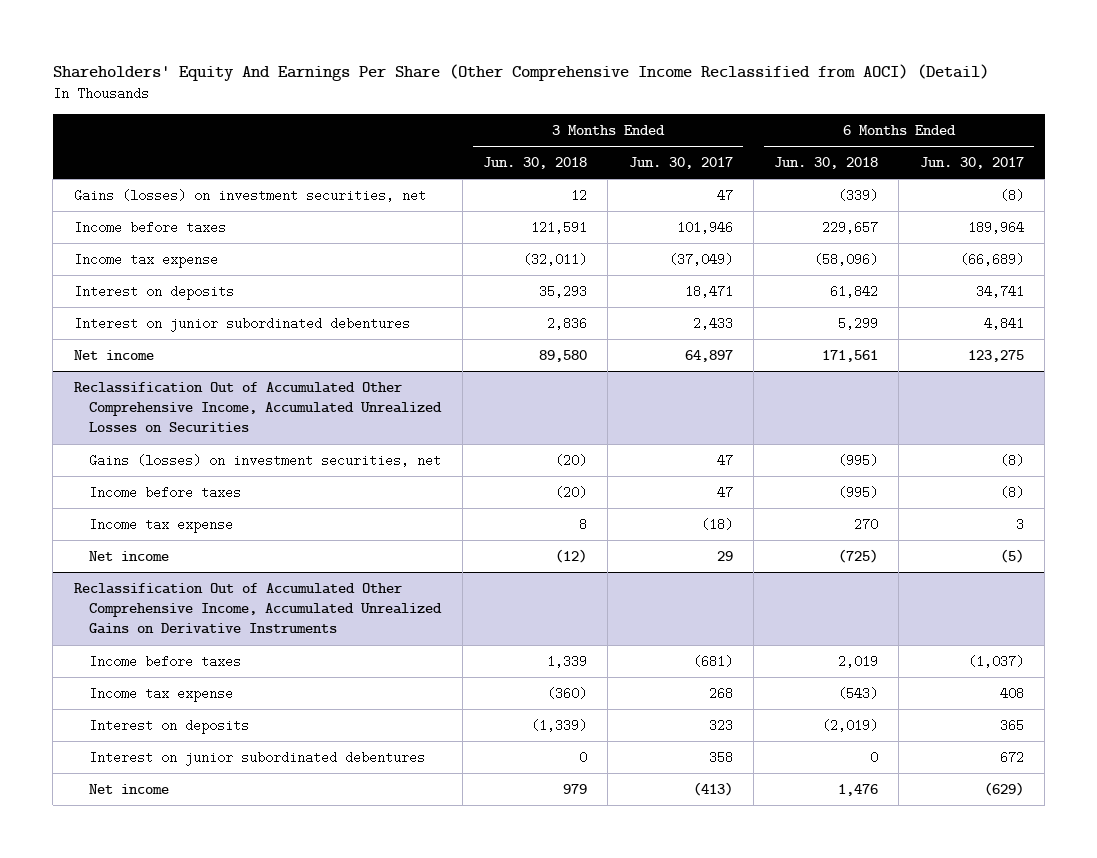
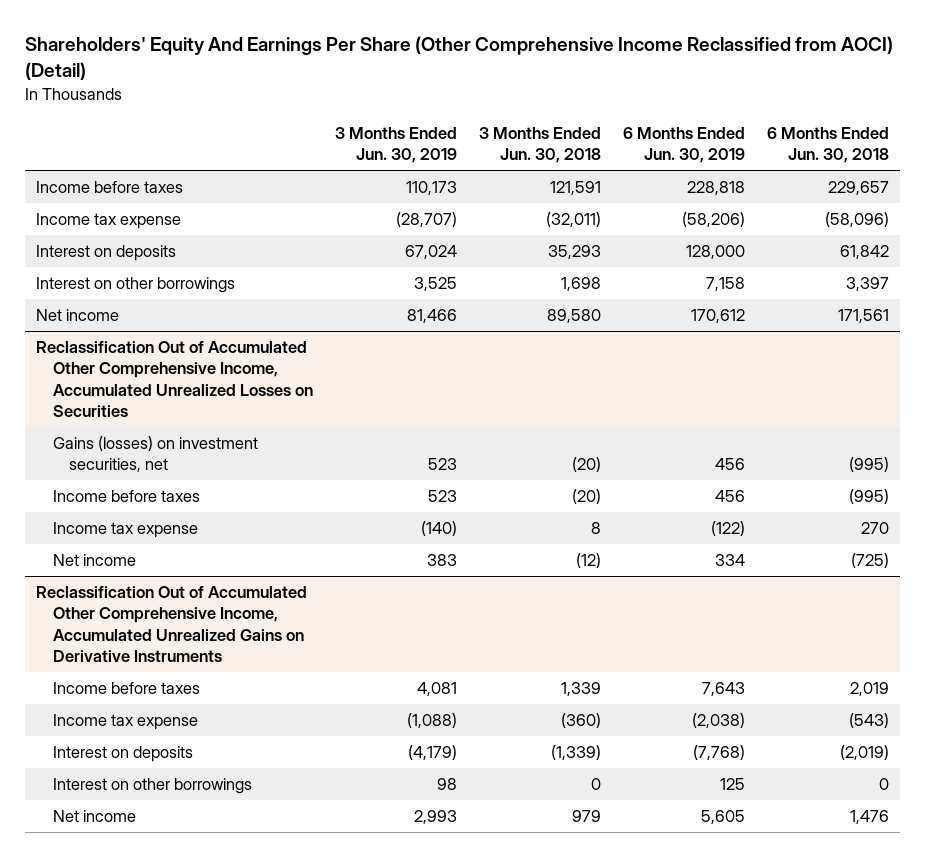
[628,156,733,169] Jun. 30, 2017 -> none
[919,156,1024,169] Jun. 30, 2017 -> none
none -> [334,126,457,164] 3 Months Ended Jun. 30, 2019
none -> [622,126,745,164] 6 Months Ended Jun. 30, 2019
[73,188,426,202] Gains (losses) on investment securities, net -> none
[73,316,410,332] Interest on junior subordinated debentures -> none
none -> [36,277,236,294] Interest on other borrowings
[89,750,426,766] Interest on junior subordinated debentures -> none
none -> [52,778,252,795] Interest on other borrowings

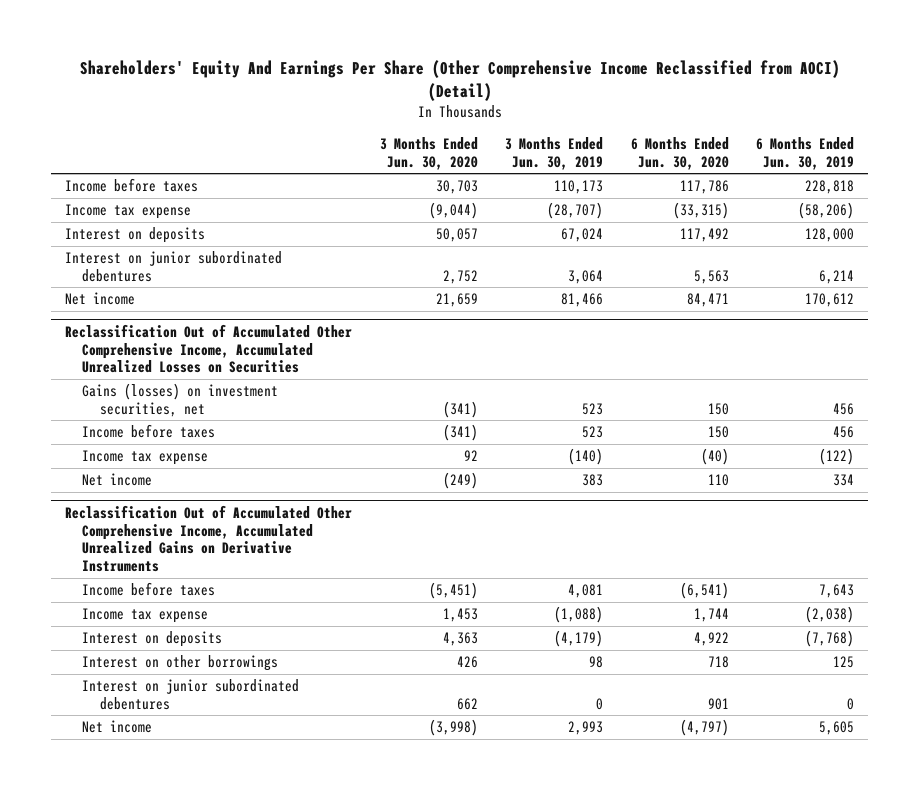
[478,126,601,164] 3 Months Ended Jun. 30, 2018 -> none
[766,126,889,164] 6 Months Ended Jun. 30, 2018 -> none
none -> [379,136,478,170] 3 Months Ended Jun. 30, 2020
none -> [630,136,729,170] 6 Months Ended Jun. 30, 2020
[36,277,236,294] Interest on other borrowings -> none
none -> [64,251,282,282] Interest on junior subordinated debentures
none -> [82,679,300,710] Interest on junior subordinated debentures

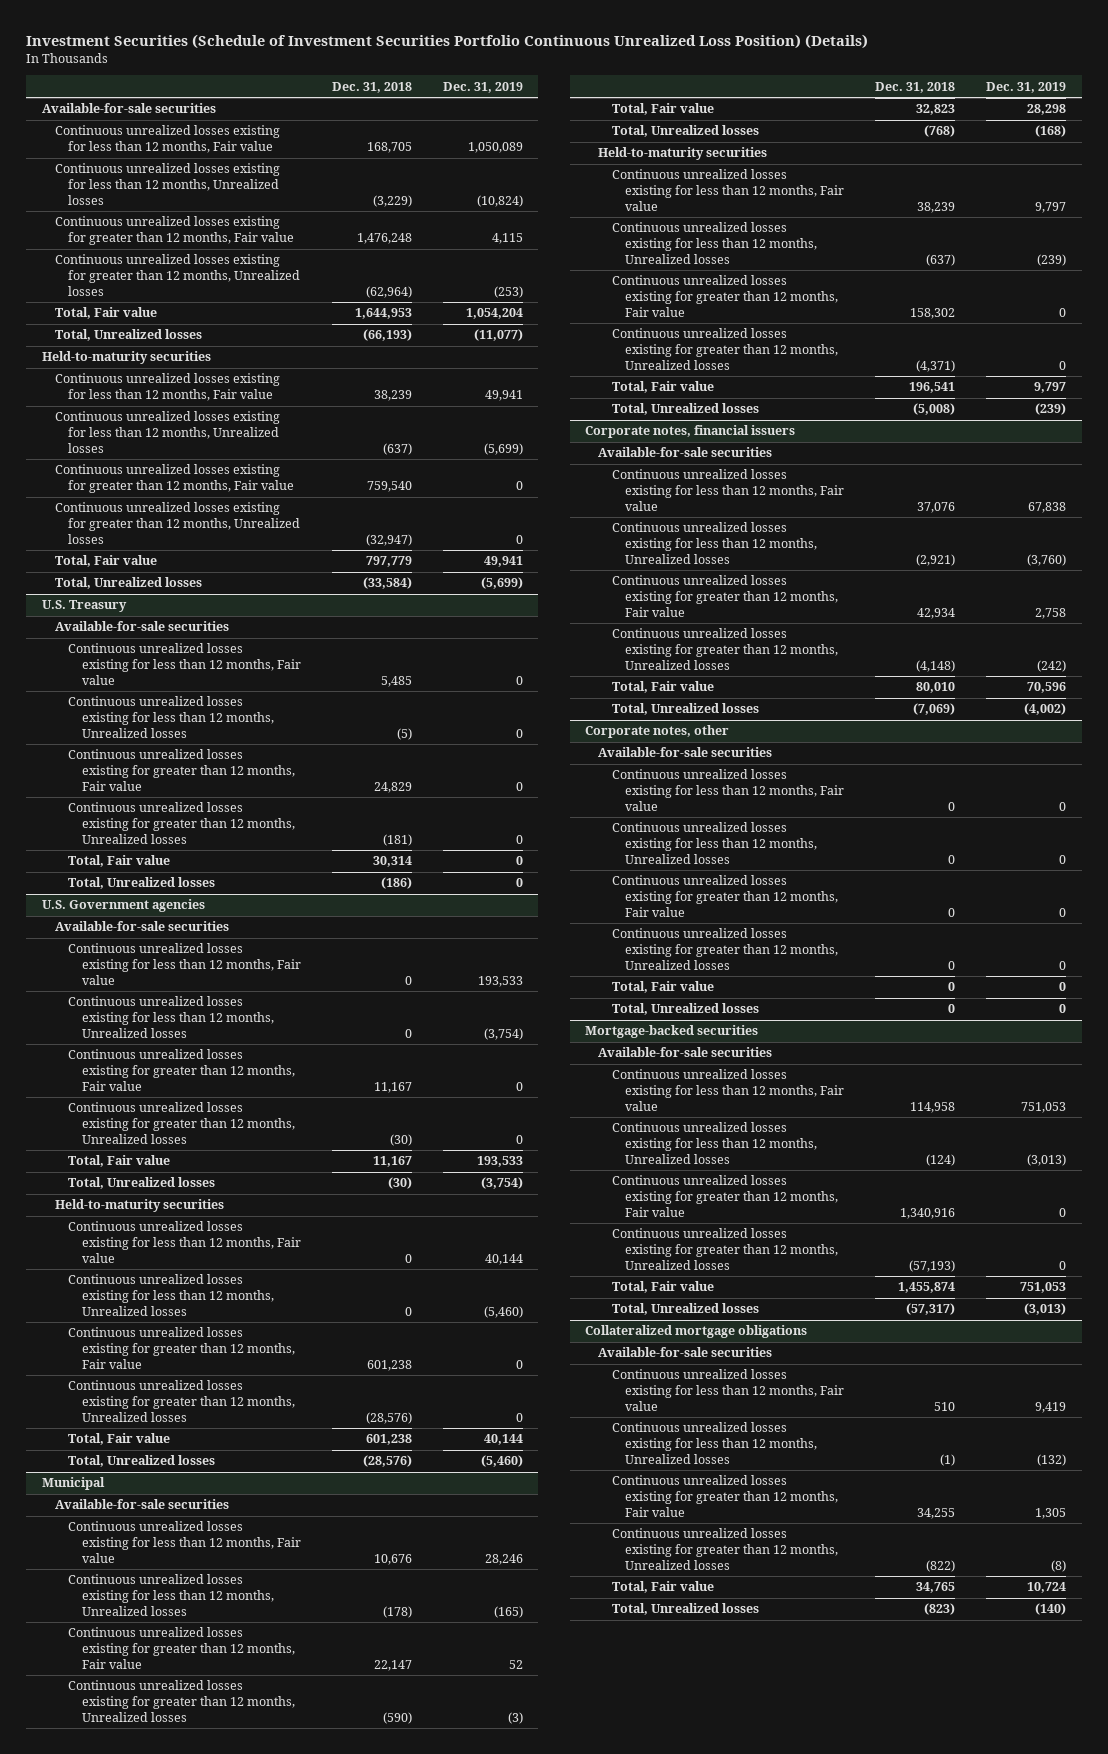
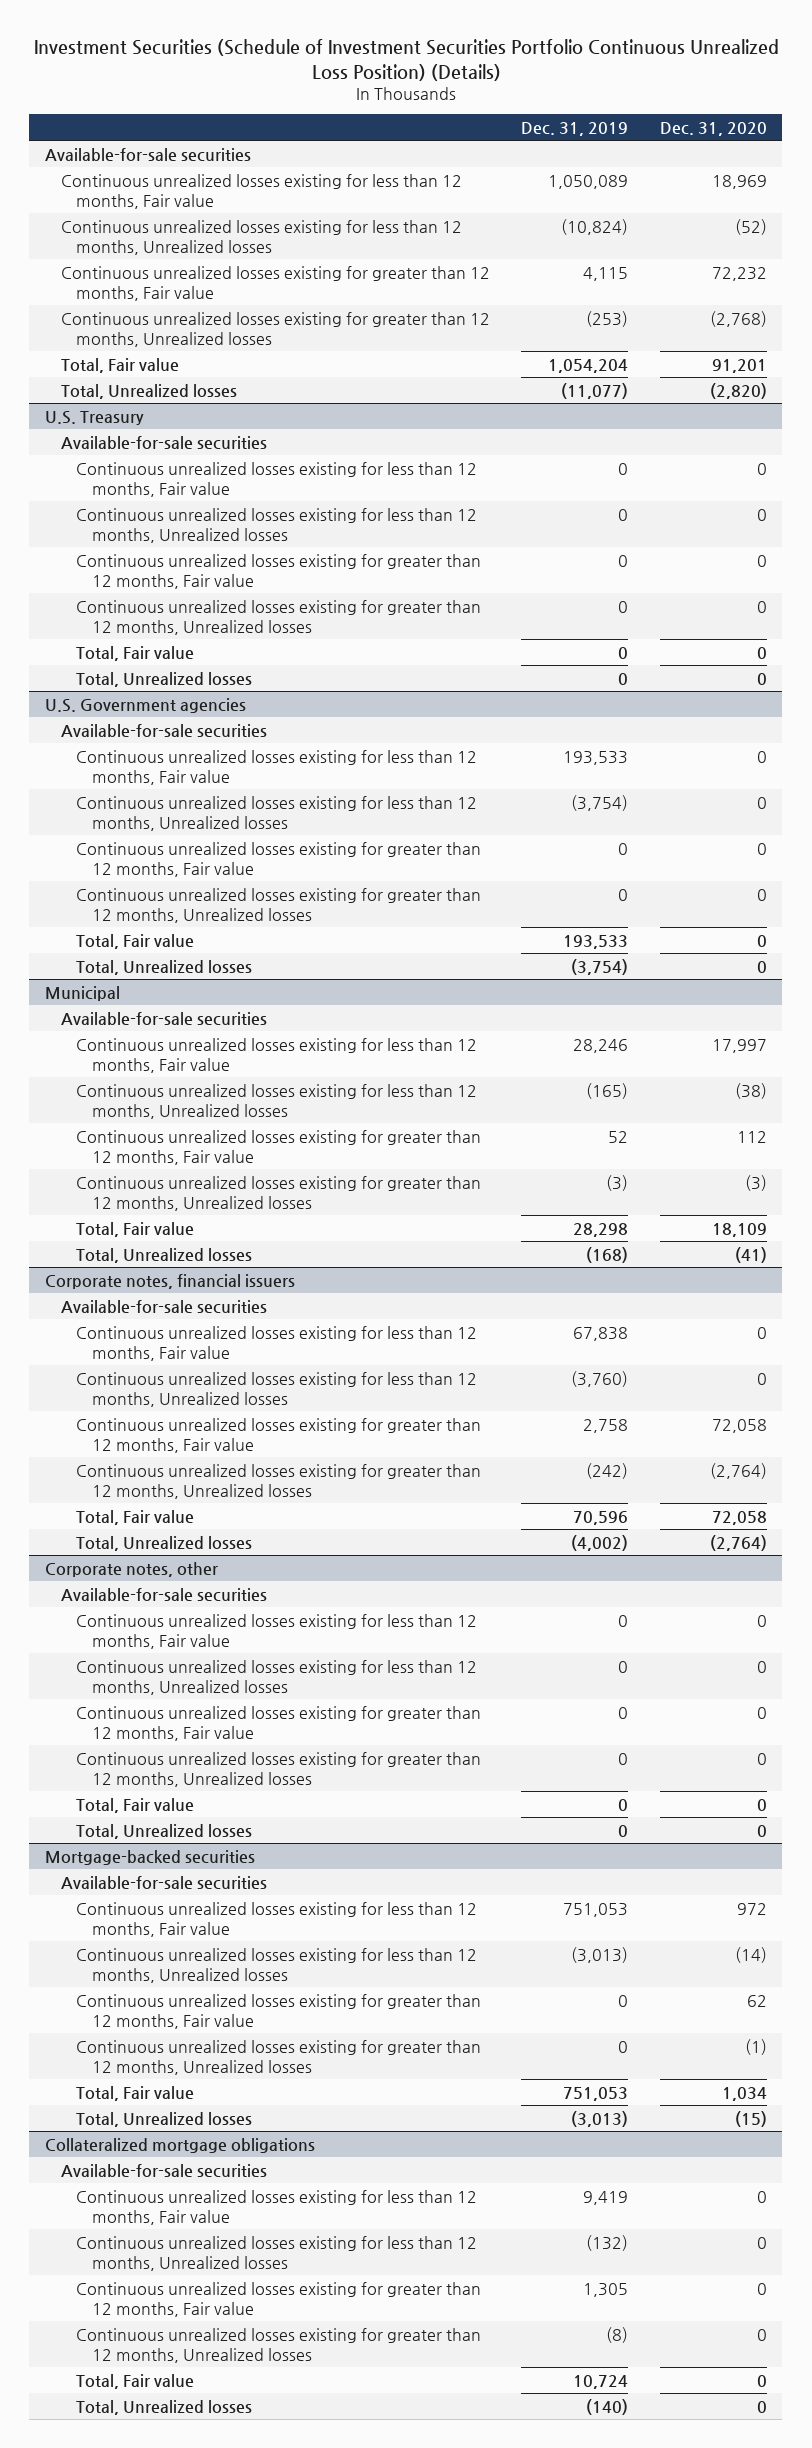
[331,81,412,93] Dec. 31, 2018 -> none
none -> [659,121,767,136] Dec. 31, 2020
[41,351,211,365] Held-to-maturity securities -> none
[54,373,280,402] Continuous unrealized losses existing for less than 12 months, Fair value -> none
[54,411,280,454] Continuous unrealized losses existing for less than 12 months, Unrealized losses -> none
[54,464,295,494] Continuous unrealized losses existing for greater than 12 months, Fair value -> none
[54,502,301,545] Continuous unrealized losses existing for greater than 12 months, Unrealized losses -> none
[54,555,157,568] Total, Fair value -> none
[54,577,202,590] Total, Unrealized losses -> none
[54,1199,224,1213] Held-to-maturity securities -> none
[68,1221,301,1264] Continuous unrealized losses existing for less than 12 months, Fair value -> none
[68,1274,274,1317] Continuous unrealized losses existing for less than 12 months, Unrealized losses -> none
[68,1327,295,1370] Continuous unrealized losses existing for greater than 12 months, Fair value -> none
[68,1380,295,1423] Continuous unrealized losses existing for greater than 12 months, Unrealized losses -> none
[68,1433,171,1446] Total, Fair value -> none
[68,1455,216,1468] Total, Unrealized losses -> none
[598,147,768,161] Held-to-maturity securities -> none
[611,169,845,212] Continuous unrealized losses existing for less than 12 months, Fair value -> none
[611,222,818,265] Continuous unrealized losses existing for less than 12 months, Unrealized losses -> none
[611,275,839,318] Continuous unrealized losses existing for greater than 12 months, Fair value -> none
[611,328,839,371] Continuous unrealized losses existing for greater than 12 months, Unrealized losses -> none
[611,381,714,394] Total, Fair value -> none
[611,403,759,416] Total, Unrealized losses -> none

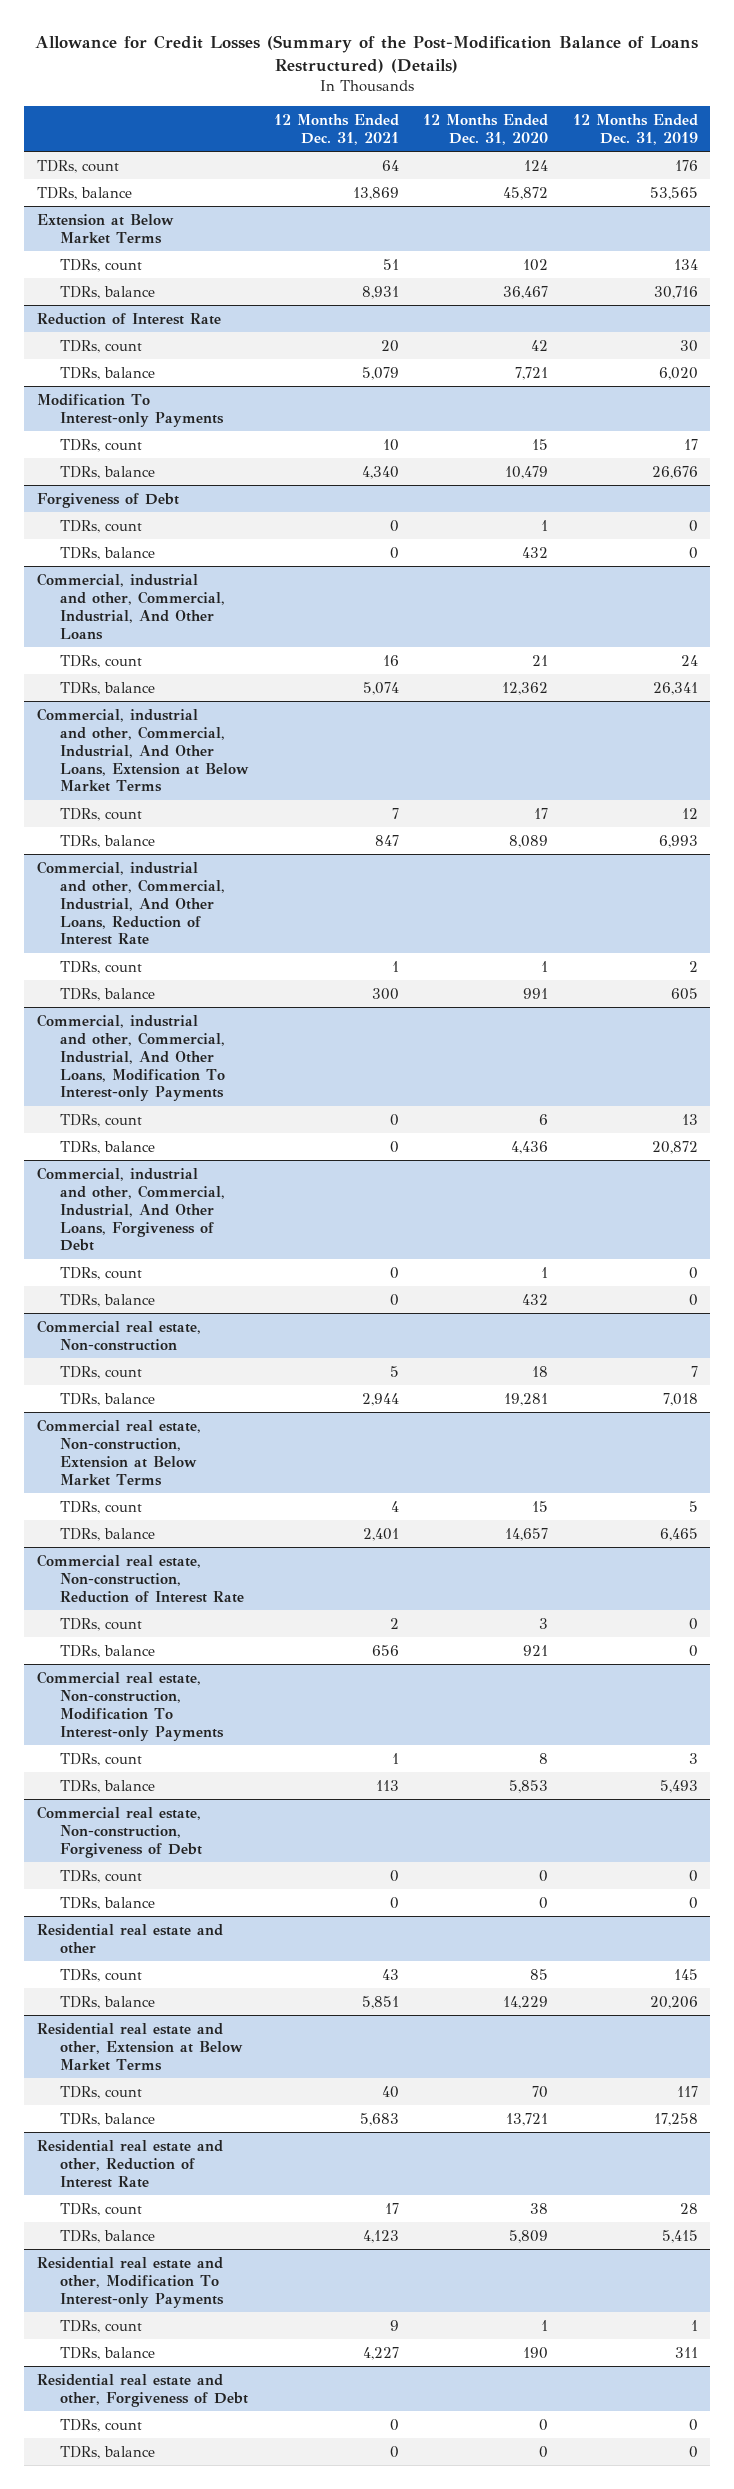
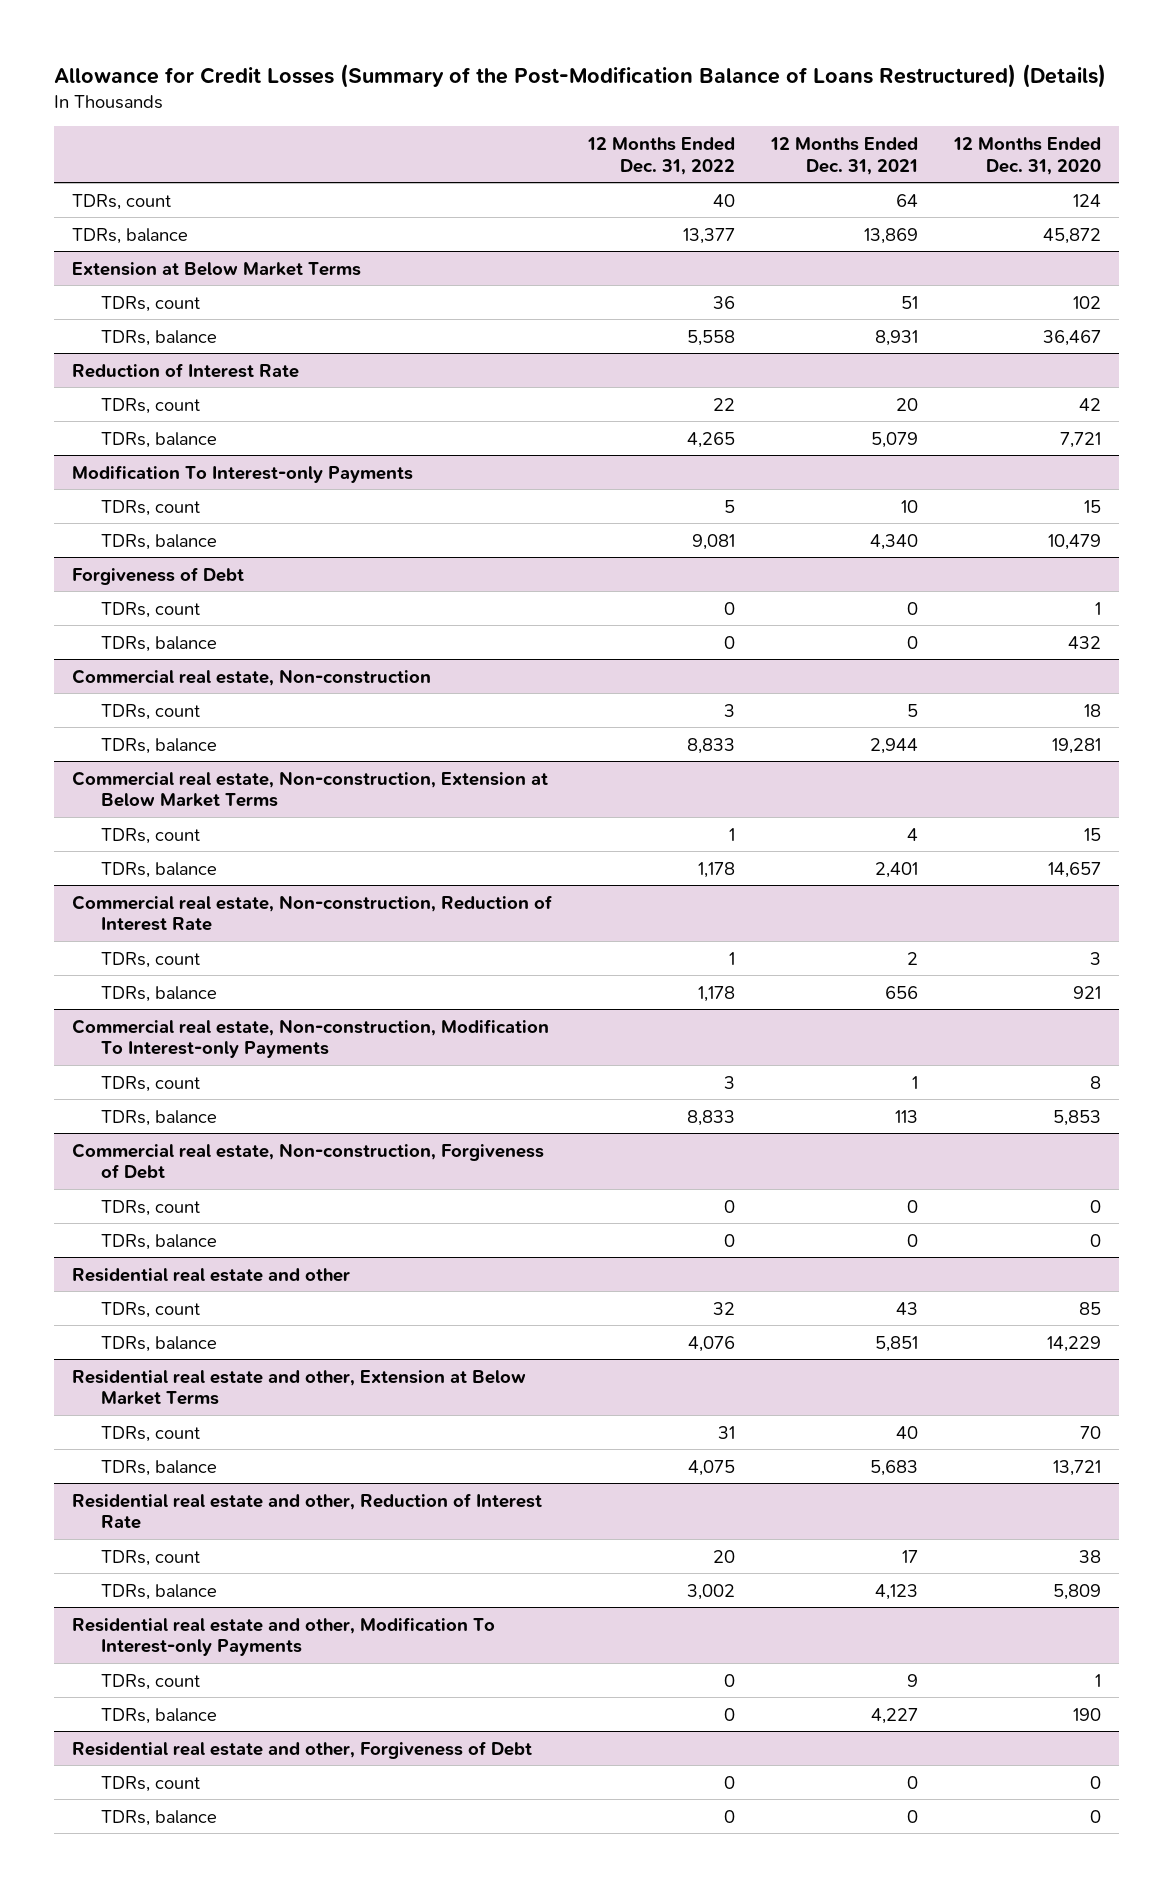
[572,113,698,145] 12 Months Ended Dec. 31, 2019 -> none
none -> [586,136,735,175] 12 Months Ended Dec. 31, 2022
[36,572,226,640] Commercial, industrial and other, Commercial, Industrial, And Other Loans -> none
[60,654,143,668] TDRs, count -> none
[60,681,156,695] TDRs, balance -> none
[36,707,250,793] Commercial, industrial and other, Commercial, Industrial, And Other Loans, Extension at Below Market Terms -> none
[60,807,143,821] TDRs, count -> none
[60,834,156,848] TDRs, balance -> none
[36,860,226,946] Commercial, industrial and other, Commercial, Industrial, And Other Loans, Reduction of Interest Rate -> none
[60,960,143,974] TDRs, count -> none
[60,987,156,1001] TDRs, balance -> none
[36,1013,226,1102] Commercial, industrial and other, Commercial, Industrial, And Other Loans, Modification To Interest-only Payments -> none
[60,1113,143,1127] TDRs, count -> none
[60,1140,156,1154] TDRs, balance -> none
[36,1166,226,1252] Commercial, industrial and other, Commercial, Industrial, And Other Loans, Forgiveness of Debt -> none
[60,1266,143,1280] TDRs, count -> none
[60,1293,156,1307] TDRs, balance -> none

